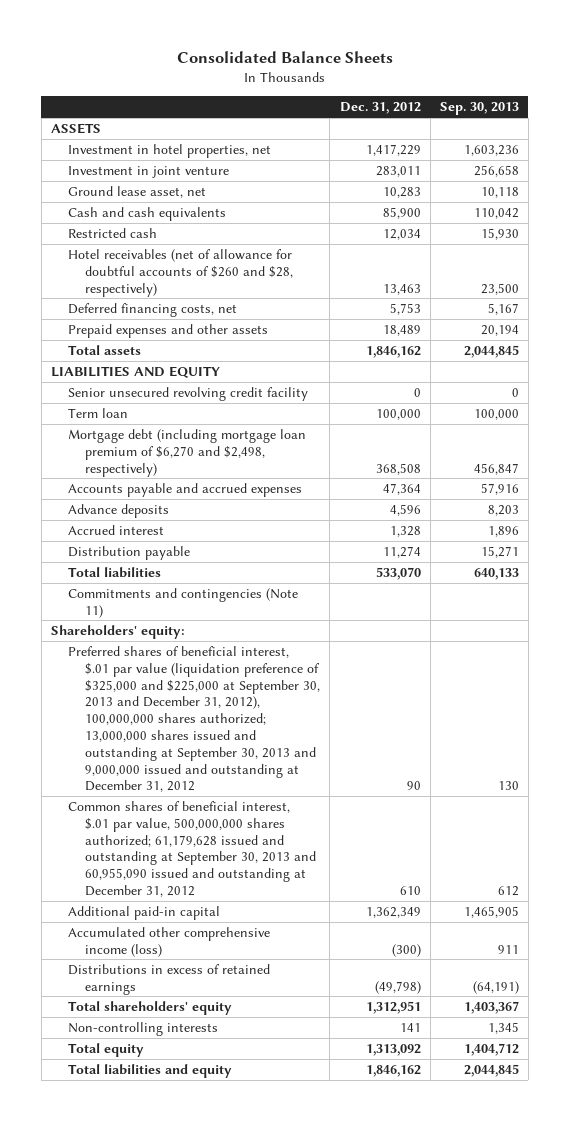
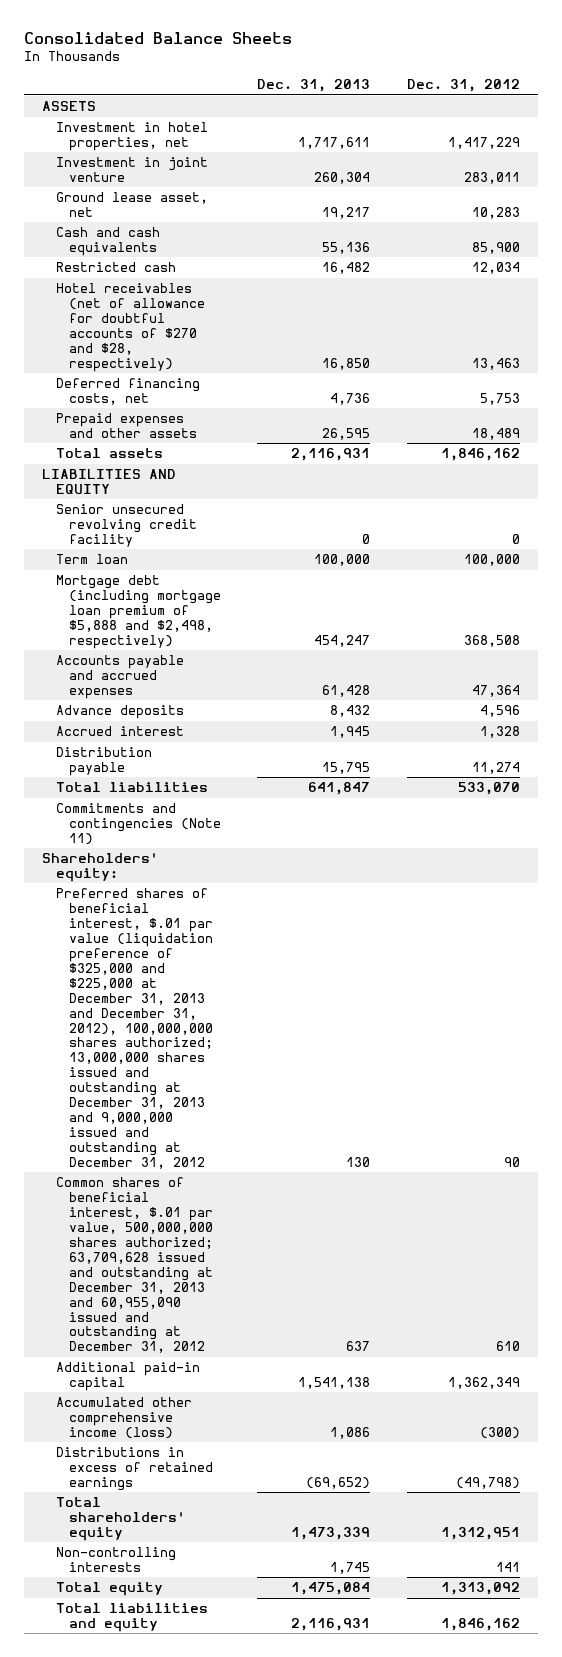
[439,102,519,116] Sep. 30, 2013 -> none
none -> [257,79,371,93] Dec. 31, 2013
[68,248,294,297] Hotel receivables (net of allowance for doubtful accounts of $260 and $28, respectively) -> [55,283,205,372] Hotel receivables (net of allowance for doubtful accounts of $270 and $28, respectively)
[68,428,307,477] Mortgage debt (including mortgage loan premium of $6,270 and $2,498, respectively) -> [55,575,221,649] Mortgage debt (including mortgage loan premium of $5,888 and $2,498, respectively)
[68,645,321,793] Preferred shares of beneficial interest, $.01 par value (liquidation preference of $325,000 and $225,000 at September 30, 2013 and December 31, 2012), 100,000,000 shares authorized; 13,000,000 shares issued and outstanding at September 30, 2013 and 9,000,000 issued and outstanding at December 31, 2012 -> [55,888,213,1169] Preferred shares of beneficial interest, $.01 par value (liquidation preference of $325,000 and $225,000 at December 31, 2013 and December 31, 2012), 100,000,000 shares authorized; 13,000,000 shares issued and outstanding at December 31, 2013 and 9,000,000 issued and outstanding at December 31, 2012
[68,800,317,897] Common shares of beneficial interest, $.01 par value, 500,000,000 shares authorized; 61,179,628 issued and outstanding at September 30, 2013 and 60,955,090 issued and outstanding at December 31, 2012 -> [55,1177,213,1354] Common shares of beneficial interest, $.01 par value, 500,000,000 shares authorized; 63,709,628 issued and outstanding at December 31, 2013 and 60,955,090 issued and outstanding at December 31, 2012

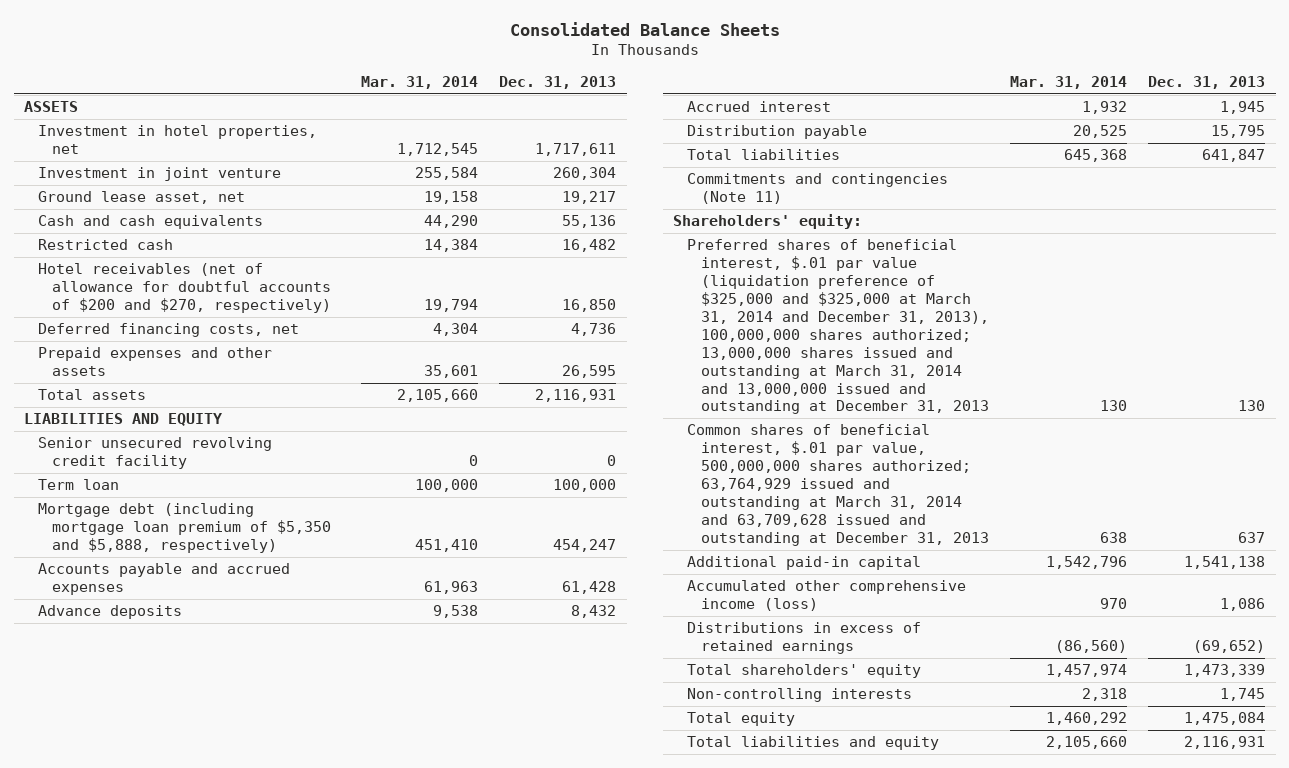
[406,79,520,93] Dec. 31, 2012 -> none
none -> [361,76,479,90] Mar. 31, 2014
[55,283,205,372] Hotel receivables (net of allowance for doubtful accounts of $270 and $28, respectively) -> [38,263,332,314] Hotel receivables (net of allowance for doubtful accounts of $200 and $270, respectively)
[55,575,221,649] Mortgage debt (including mortgage loan premium of $5,888 and $2,498, respectively) -> [38,503,332,554] Mortgage debt (including mortgage loan premium of $5,350 and $5,888, respectively)
[55,888,213,1169] Preferred shares of beneficial interest, $.01 par value (liquidation preference of $325,000 and $225,000 at December 31, 2013 and December 31, 2012), 100,000,000 shares authorized; 13,000,000 shares issued and outstanding at December 31, 2013 and 9,000,000 issued and outstanding at December 31, 2012 -> [687,239,990,415] Preferred shares of beneficial interest, $.01 par value (liquidation preference of $325,000 and $325,000 at March 31, 2014 and December 31, 2013), 100,000,000 shares authorized; 13,000,000 shares issued and outstanding at March 31, 2014 and 13,000,000 issued and outstanding at December 31, 2013
[55,1177,213,1354] Common shares of beneficial interest, $.01 par value, 500,000,000 shares authorized; 63,709,628 issued and outstanding at December 31, 2013 and 60,955,090 issued and outstanding at December 31, 2012 -> [687,424,990,546] Common shares of beneficial interest, $.01 par value, 500,000,000 shares authorized; 63,764,929 issued and outstanding at March 31, 2014 and 63,709,628 issued and outstanding at December 31, 2013

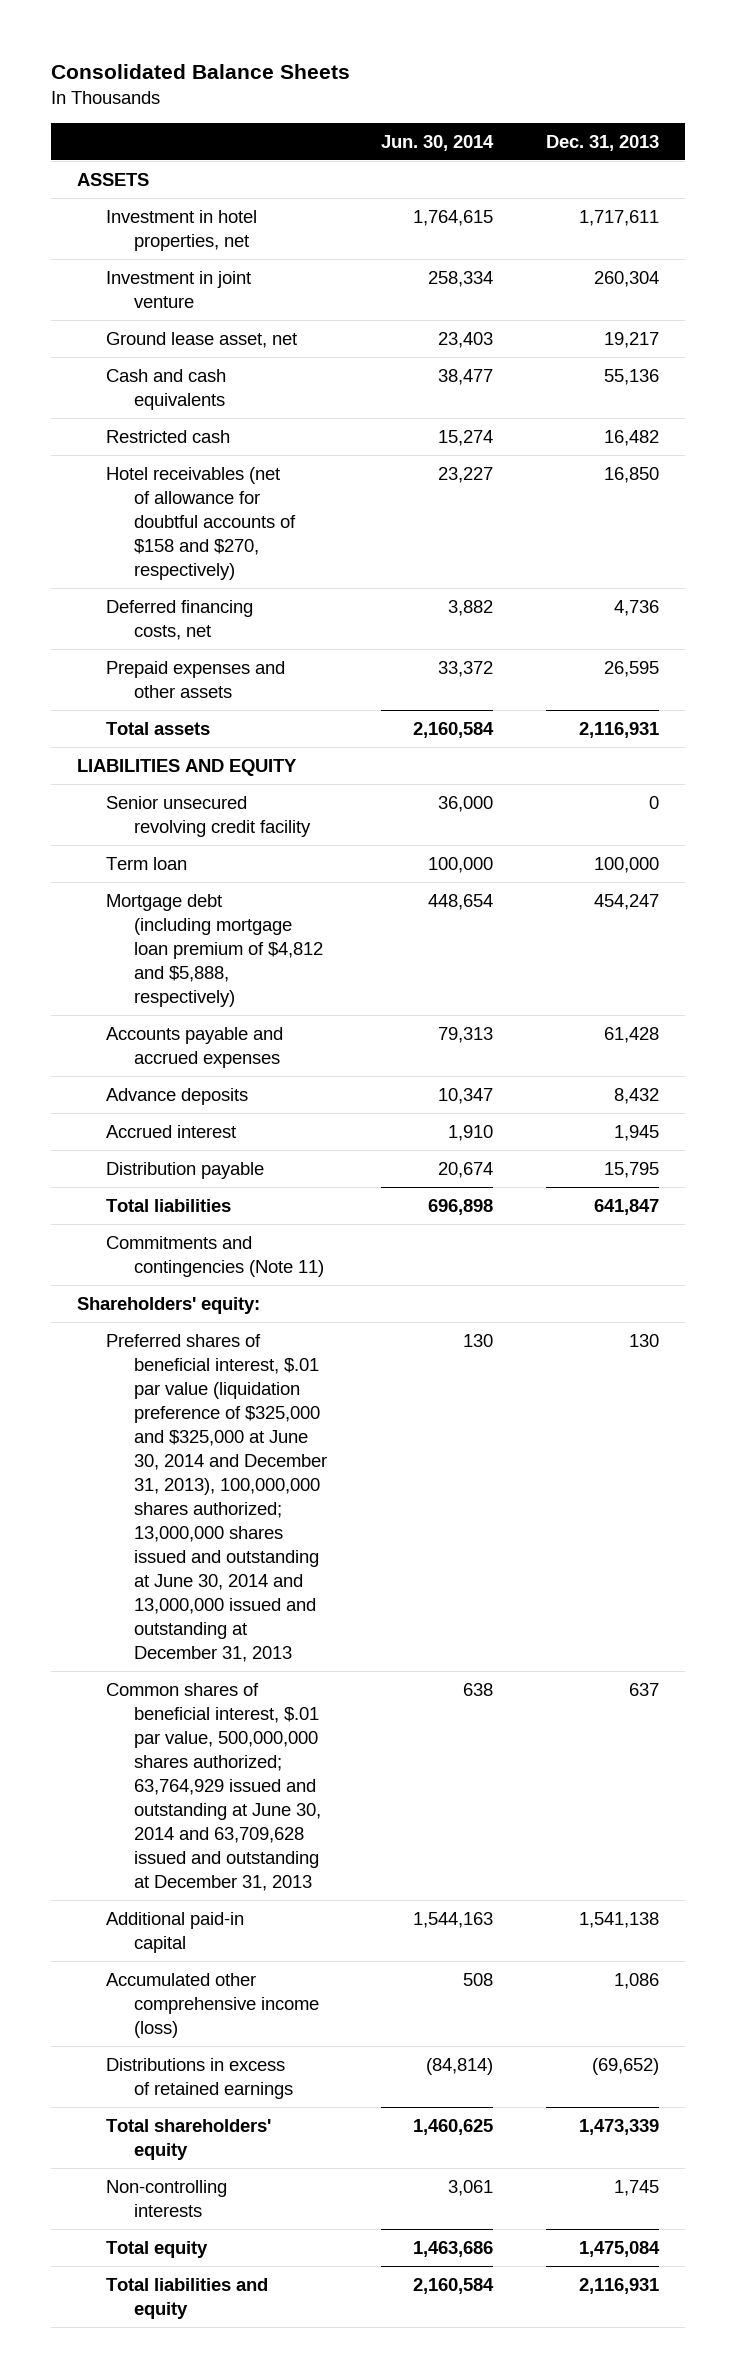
[361,76,479,90] Mar. 31, 2014 -> none
none -> [380,134,494,151] Jun. 30, 2014
[38,263,332,314] Hotel receivables (net of allowance for doubtful accounts of $200 and $270, respectively) -> [105,466,297,580] Hotel receivables (net of allowance for doubtful accounts of $158 and $270, respectively)
[38,503,332,554] Mortgage debt (including mortgage loan premium of $5,350 and $5,888, respectively) -> [105,893,324,1007] Mortgage debt (including mortgage loan premium of $4,812 and $5,888, respectively)
[687,239,990,415] Preferred shares of beneficial interest, $.01 par value (liquidation preference of $325,000 and $325,000 at March 31, 2014 and December 31, 2013), 100,000,000 shares authorized; 13,000,000 shares issued and outstanding at March 31, 2014 and 13,000,000 issued and outstanding at December 31, 2013 -> [105,1333,328,1662] Preferred shares of beneficial interest, $.01 par value (liquidation preference of $325,000 and $325,000 at June 30, 2014 and December 31, 2013), 100,000,000 shares authorized; 13,000,000 shares issued and outstanding at June 30, 2014 and 13,000,000 issued and outstanding at December 31, 2013
[687,424,990,546] Common shares of beneficial interest, $.01 par value, 500,000,000 shares authorized; 63,764,929 issued and outstanding at March 31, 2014 and 63,709,628 issued and outstanding at December 31, 2013 -> [105,1682,322,1891] Common shares of beneficial interest, $.01 par value, 500,000,000 shares authorized; 63,764,929 issued and outstanding at June 30, 2014 and 63,709,628 issued and outstanding at December 31, 2013

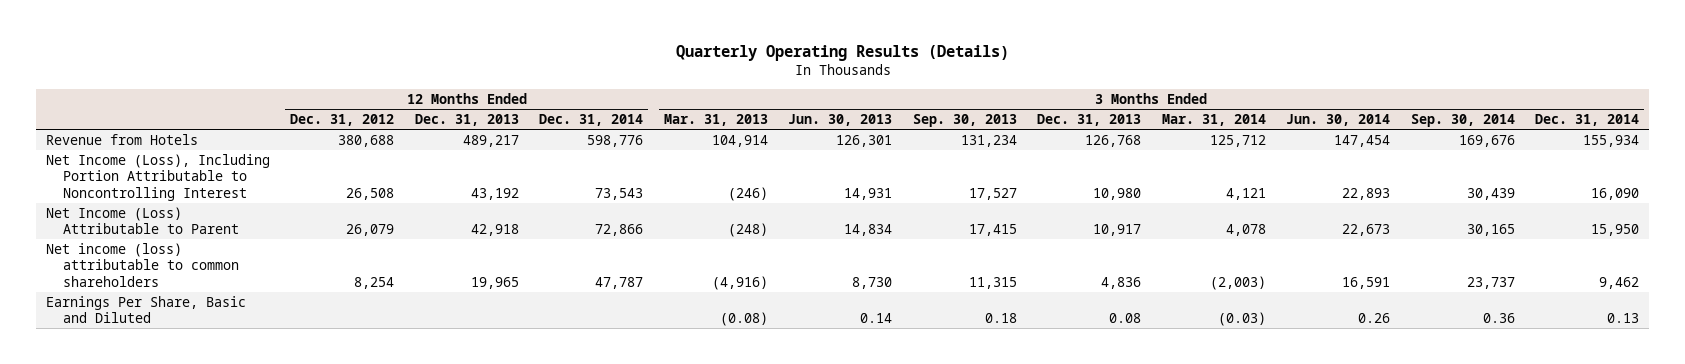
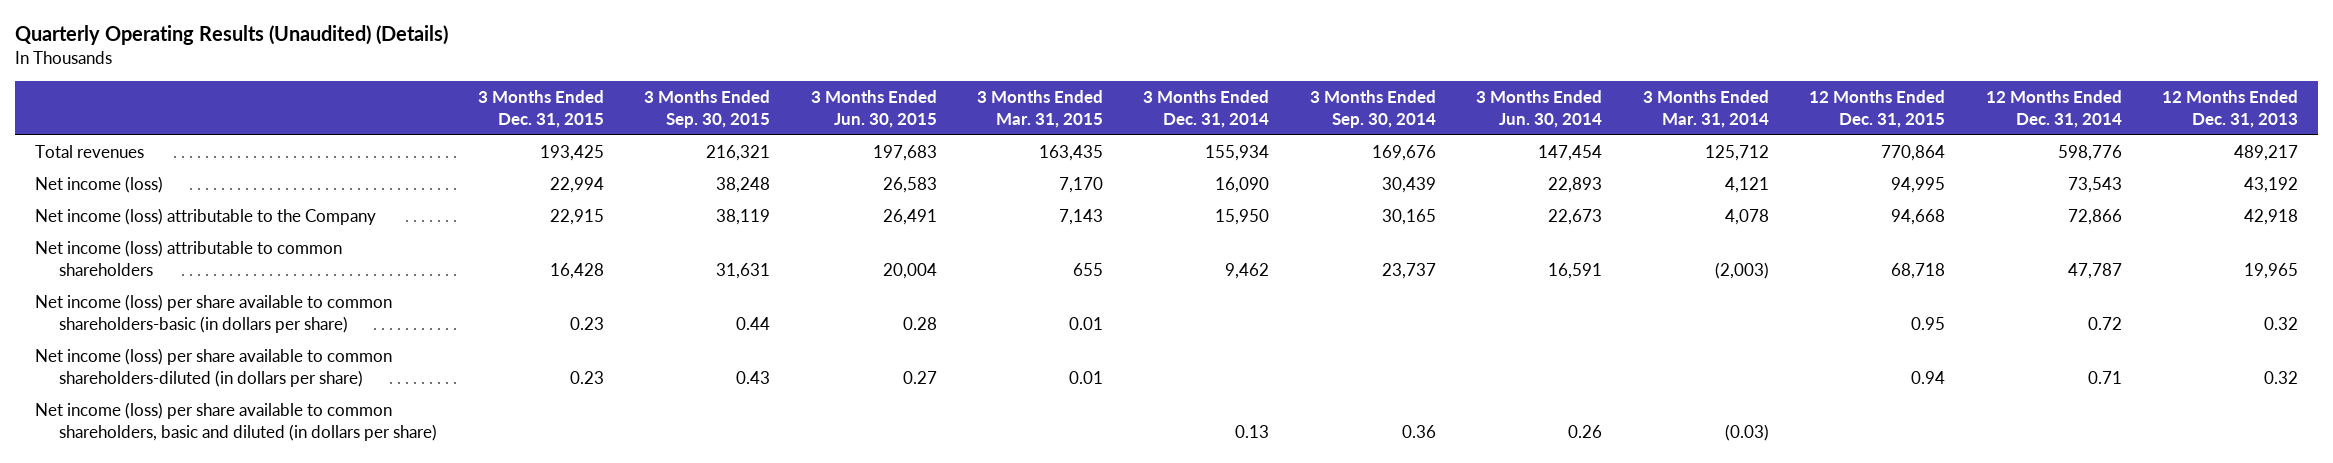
[675,44,1009,61] Quarterly Operating Results (Details) -> [15,25,449,46] Quarterly Operating Results (Unaudited) (Details)
[290,114,395,127] Dec. 31, 2012 -> none
[663,114,768,127] Mar. 31, 2013 -> none
[788,114,893,127] Jun. 30, 2013 -> none
[912,114,1017,128] Sep. 30, 2013 -> none
[1037,114,1142,127] Dec. 31, 2013 -> none
none -> [477,89,604,128] 3 Months Ended Dec. 31, 2015
none -> [644,89,771,128] 3 Months Ended Sep. 30, 2015
none -> [810,89,937,128] 3 Months Ended Jun. 30, 2015
none -> [976,89,1103,128] 3 Months Ended Mar. 31, 2015
none -> [1809,89,1946,128] 12 Months Ended Dec. 31, 2015
[46,133,199,145] Revenue from Hotels -> [35,145,145,159] Total revenues
[46,153,271,201] Net Income (Loss), Including Portion Attributable to Noncontrolling Interest -> [35,176,164,194] Net income (loss)
[46,206,239,235] Net Income (Loss) Attributable to Parent -> [35,208,377,226] Net income (loss) attributable to the Company
none -> [35,294,393,333] Net income (loss) per share available to common shareholders-basic (in dollars per share)
none -> [35,348,393,387] Net income (loss) per share available to common shareholders-diluted (in dollars per share)
[46,295,247,324] Earnings Per Share, Basic and Diluted -> [35,402,438,441] Net income (loss) per share available to common shareholders, basic and diluted (in dollars per share)

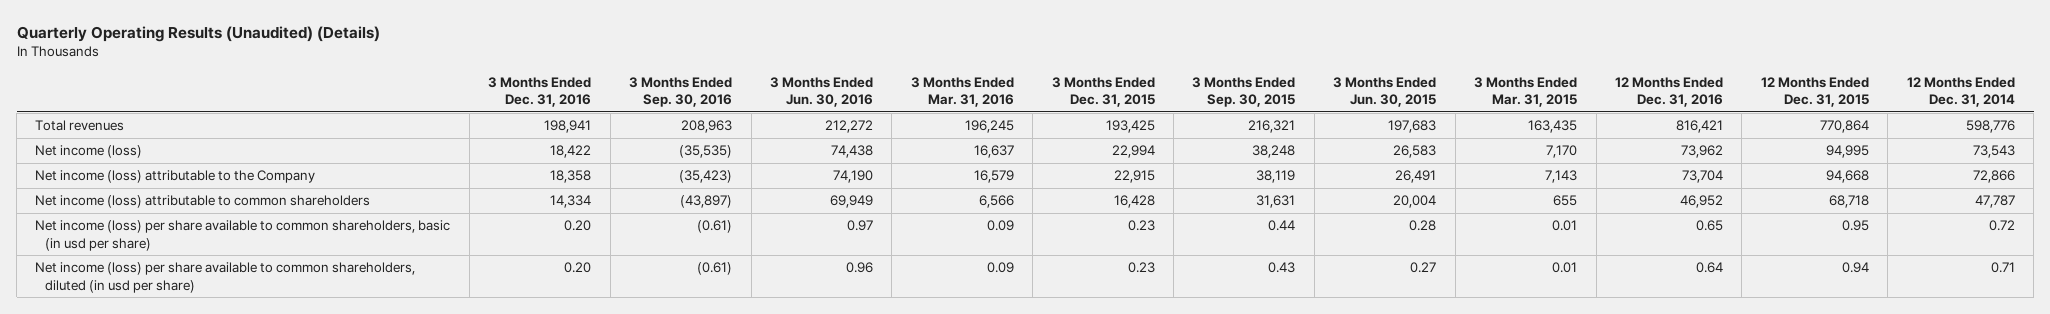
[1143,89,1270,128] 3 Months Ended Dec. 31, 2014 -> none
[1309,89,1436,128] 3 Months Ended Sep. 30, 2014 -> none
[1476,89,1603,128] 3 Months Ended Jun. 30, 2014 -> none
[1642,89,1769,128] 3 Months Ended Mar. 31, 2014 -> none
[2162,89,2299,128] 12 Months Ended Dec. 31, 2013 -> none
none -> [488,76,592,108] 3 Months Ended Dec. 31, 2016
none -> [629,76,733,108] 3 Months Ended Sep. 30, 2016
none -> [769,76,873,108] 3 Months Ended Jun. 30, 2016
none -> [910,76,1014,108] 3 Months Ended Mar. 31, 2016
none -> [1614,76,1723,108] 12 Months Ended Dec. 31, 2016
[35,402,438,441] Net income (loss) per share available to common shareholders, basic and diluted (in dollars per share) -> none
[35,294,393,333] Net income (loss) per share available to common shareholders-basic (in dollars per share) -> [35,220,451,251] Net income (loss) per share available to common shareholders, basic (in usd per share)
[35,348,393,387] Net income (loss) per share available to common shareholders-diluted (in dollars per share) -> [35,262,416,293] Net income (loss) per share available to common shareholders, diluted (in usd per share)

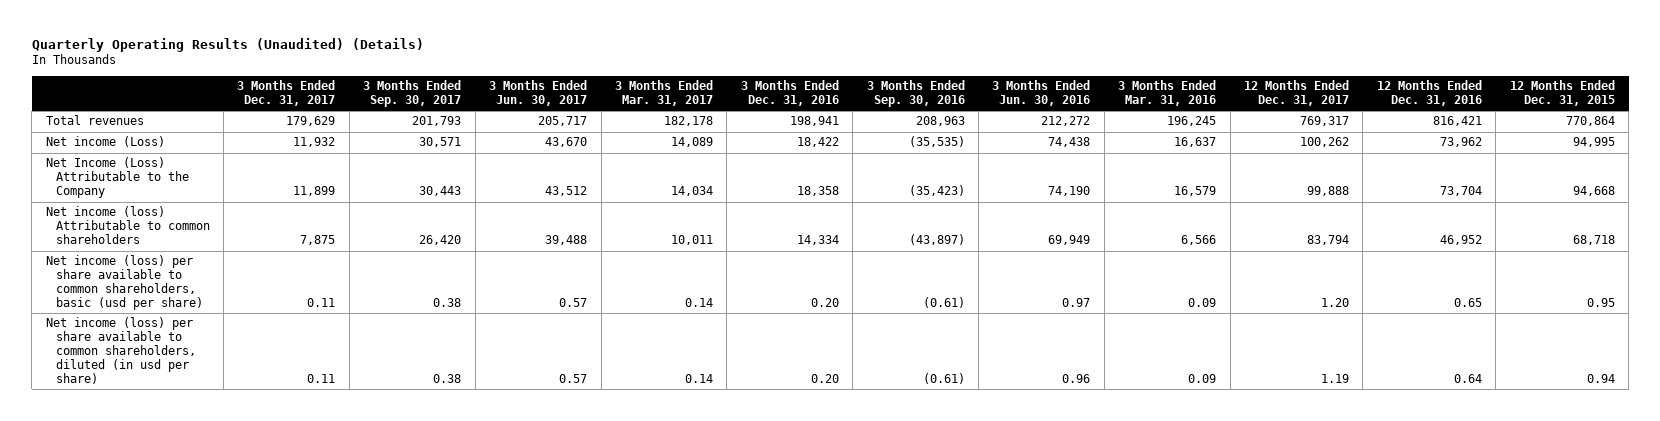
[1051,76,1155,108] 3 Months Ended Dec. 31, 2015 -> none
[1192,76,1296,108] 3 Months Ended Sep. 30, 2015 -> none
[1333,76,1437,108] 3 Months Ended Jun. 30, 2015 -> none
[1474,76,1578,108] 3 Months Ended Mar. 31, 2015 -> none
[1906,76,2015,108] 12 Months Ended Dec. 31, 2014 -> none
none -> [237,80,336,107] 3 Months Ended Dec. 31, 2017
none -> [363,80,462,108] 3 Months Ended Sep. 30, 2017
none -> [489,80,588,107] 3 Months Ended Jun. 30, 2017
none -> [614,80,713,107] 3 Months Ended Mar. 31, 2017
none -> [1244,80,1350,107] 12 Months Ended Dec. 31, 2017
[35,145,143,159] Net income (loss) -> [45,136,165,148] Net income (Loss)
[35,170,316,184] Net income (loss) attributable to the Company -> [45,157,189,199] Net Income (Loss) Attributable to the Company
[35,195,371,209] Net income (loss) attributable to common shareholders -> [45,206,210,245] Net income (loss) Attributable to common shareholders
[35,220,451,251] Net income (loss) per share available to common shareholders, basic (in usd per share) -> [45,255,203,311] Net income (loss) per share available to common shareholders, basic (usd per share)

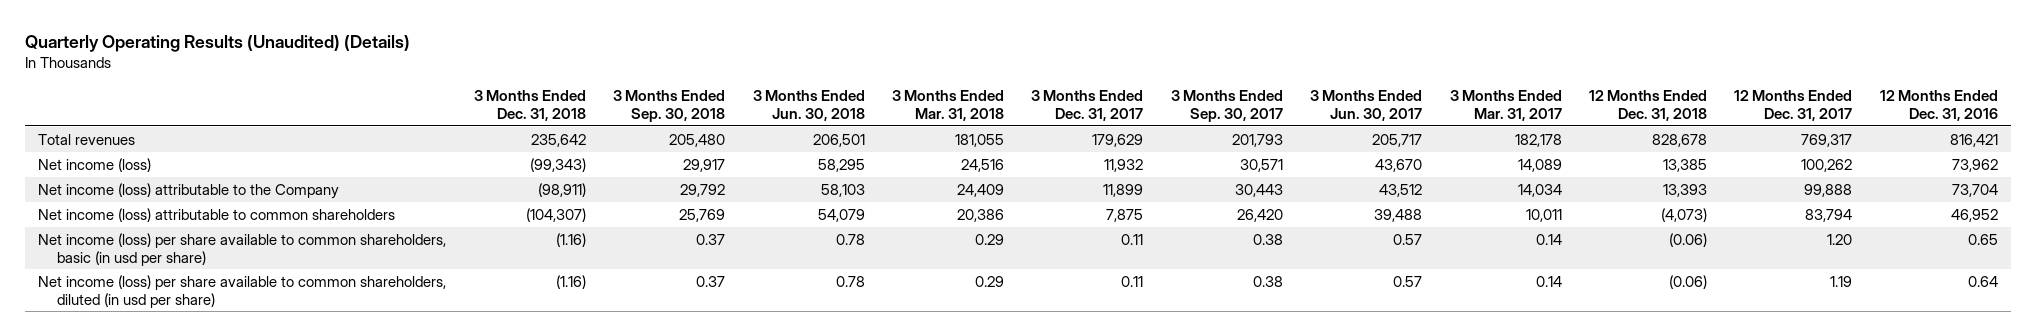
[740,80,839,107] 3 Months Ended Dec. 31, 2016 -> none
[866,80,965,108] 3 Months Ended Sep. 30, 2016 -> none
[992,80,1091,107] 3 Months Ended Jun. 30, 2016 -> none
[1118,80,1217,107] 3 Months Ended Mar. 31, 2016 -> none
[1509,80,1615,107] 12 Months Ended Dec. 31, 2015 -> none
none -> [473,90,586,121] 3 Months Ended Dec. 31, 2018
none -> [613,90,726,122] 3 Months Ended Sep. 30, 2018
none -> [752,90,865,121] 3 Months Ended Jun. 30, 2018
none -> [891,90,1004,121] 3 Months Ended Mar. 31, 2018
none -> [1588,90,1707,121] 12 Months Ended Dec. 31, 2018
[45,136,165,148] Net income (Loss) -> [38,157,152,172] Net income (loss)
[45,157,189,199] Net Income (Loss) Attributable to the Company -> [38,182,340,199] Net income (loss) attributable to the Company
[45,206,210,245] Net income (loss) Attributable to common shareholders -> [38,207,396,222] Net income (loss) attributable to common shareholders
[45,255,203,311] Net income (loss) per share available to common shareholders, basic (usd per share) -> [38,232,447,266] Net income (loss) per share available to common shareholders, basic (in usd per share)

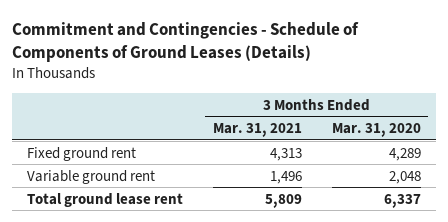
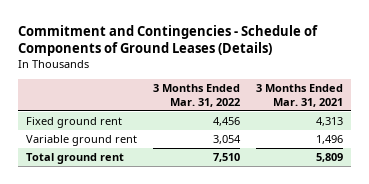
[331,122,421,137] Mar. 31, 2020 -> none
none -> [153,84,241,107] 3 Months Ended Mar. 31, 2022
[27,192,184,207] Total ground lease rent -> [26,153,125,165] Total ground rent

